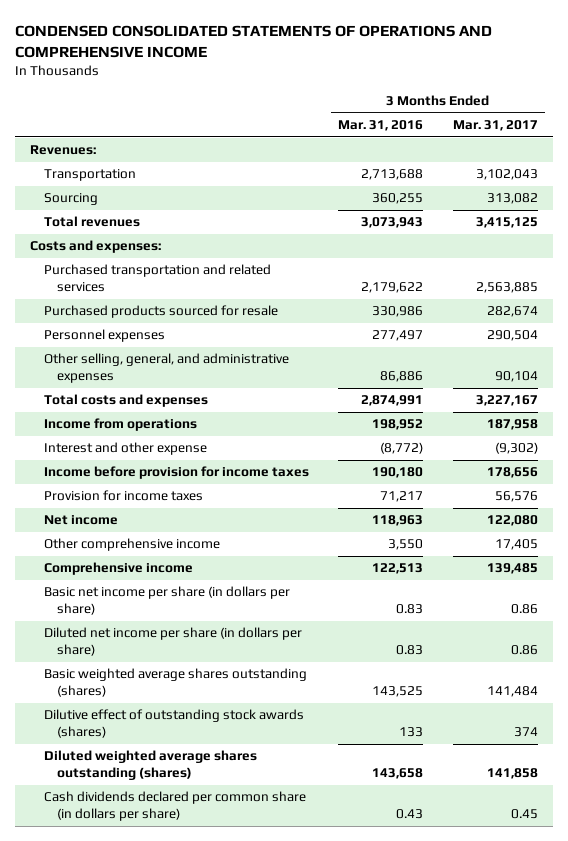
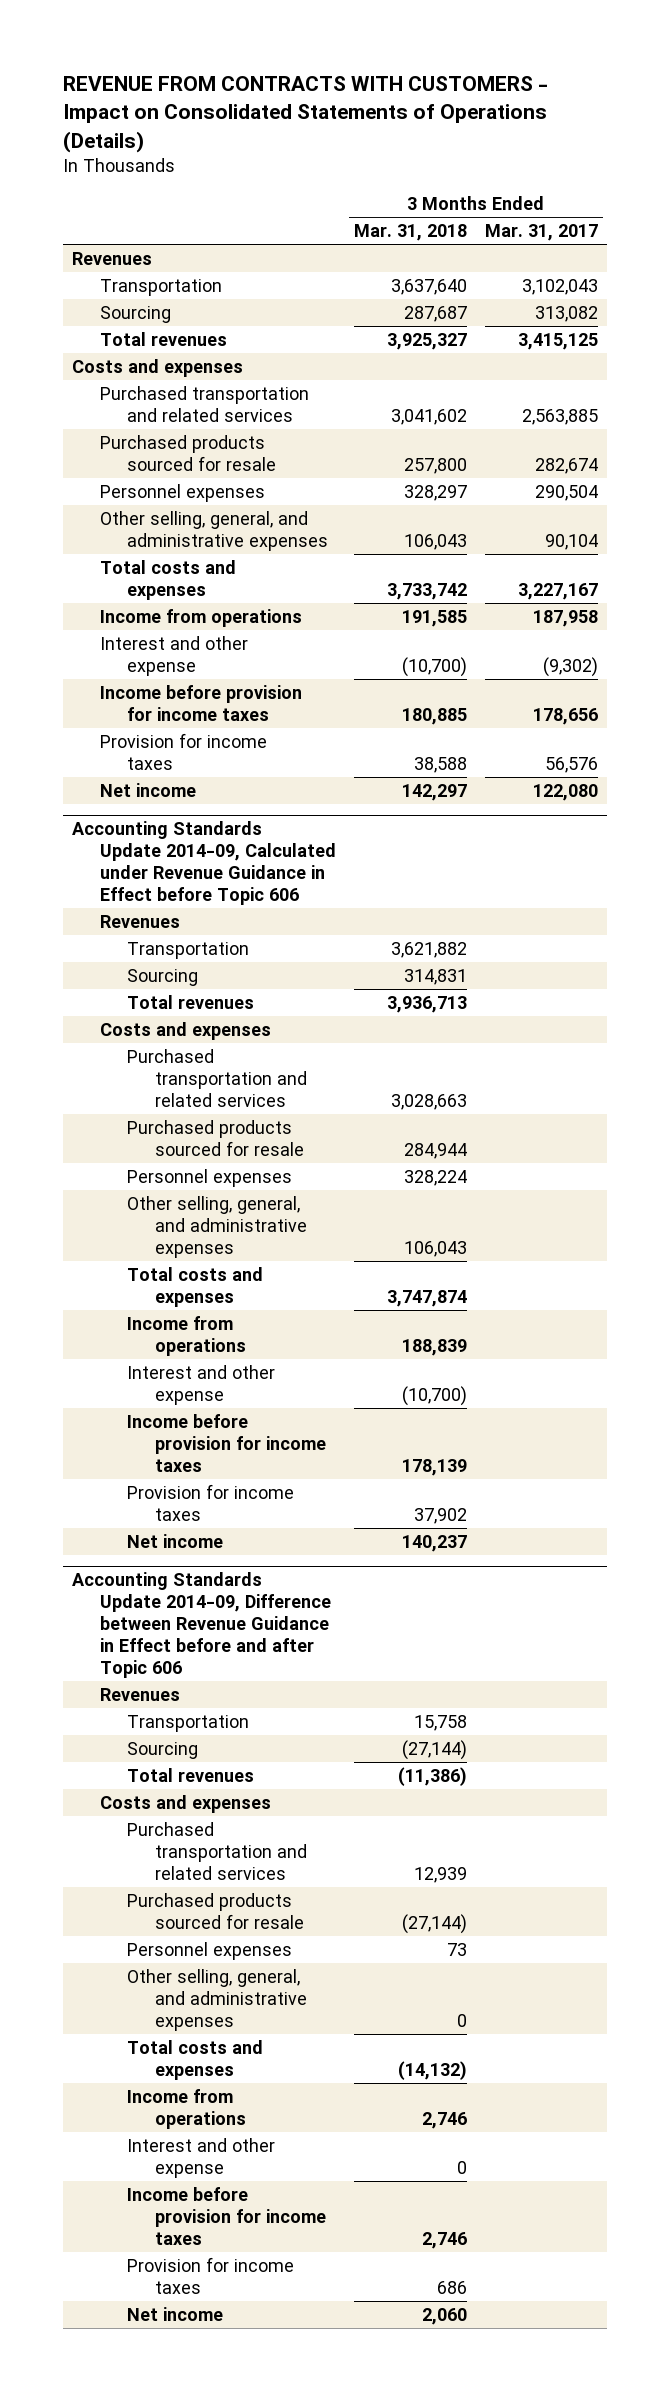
[15,25,493,59] CONDENSED CONSOLIDATED STATEMENTS OF OPERATIONS AND COMPREHENSIVE INCOME -> [62,76,548,153] REVENUE FROM CONTRACTS WITH CUSTOMERS - Impact on Consolidated Statements of Operations (Details)
[338,120,424,132] Mar. 31, 2016 -> none
none -> [353,224,467,242] Mar. 31, 2018
[30,145,97,156] Revenues: -> [72,251,153,265] Revenues
[30,240,162,254] Costs and expenses: -> [72,358,244,377] Costs and expenses
[43,538,220,552] Other comprehensive income -> none
[43,562,193,576] Comprehensive income -> none
[43,586,290,615] Basic net income per share (in dollars per share) -> none
[43,627,302,656] Diluted net income per share (in dollars per share) -> none
[43,668,307,697] Basic weighted average shares outstanding (shares) -> none
[43,709,304,738] Dilutive effect of outstanding stock awards (shares) -> none
[43,750,257,780] Diluted weighted average shares outstanding (shares) -> none
[43,791,306,821] Cash dividends declared per common share (in dollars per share) -> none
none -> [72,820,336,906] Accounting Standards Update 2014-09, Calculated under Revenue Guidance in Effect before Topic 606
none -> [99,914,180,928] Revenues
none -> [127,941,250,959] Transportation
none -> [127,968,199,986] Sourcing
none -> [127,994,255,1009] Total revenues
none -> [99,1021,271,1040] Costs and expenses
none -> [127,1048,307,1108] Purchased transportation and related services
none -> [127,1119,304,1156] Purchased products sourced for resale
none -> [127,1168,293,1187] Personnel expenses
none -> [127,1195,307,1259] Other selling, general, and administrative expenses
none -> [127,1266,264,1307] Total costs and expenses
none -> [127,1315,246,1356] Income from operations
none -> [127,1364,276,1405] Interest and other expense
none -> [127,1413,326,1473] Income before provision for income taxes
none -> [127,1483,295,1521] Provision for income taxes
none -> [127,1533,224,1548] Net income
none -> [72,1571,331,1679] Accounting Standards Update 2014-09, Difference between Revenue Guidance in Effect before and after Topic 606
none -> [99,1687,180,1701] Revenues
none -> [127,1714,250,1732] Transportation
none -> [127,1741,199,1759] Sourcing
none -> [127,1767,255,1782] Total revenues
none -> [99,1794,271,1813] Costs and expenses
none -> [127,1821,307,1881] Purchased transportation and related services
none -> [127,1892,304,1929] Purchased products sourced for resale
none -> [127,1941,293,1960] Personnel expenses
none -> [127,1968,307,2032] Other selling, general, and administrative expenses
none -> [127,2039,264,2080] Total costs and expenses
none -> [127,2088,246,2129] Income from operations
none -> [127,2137,276,2178] Interest and other expense
none -> [127,2186,326,2246] Income before provision for income taxes
none -> [127,2256,295,2294] Provision for income taxes
none -> [127,2306,224,2321] Net income

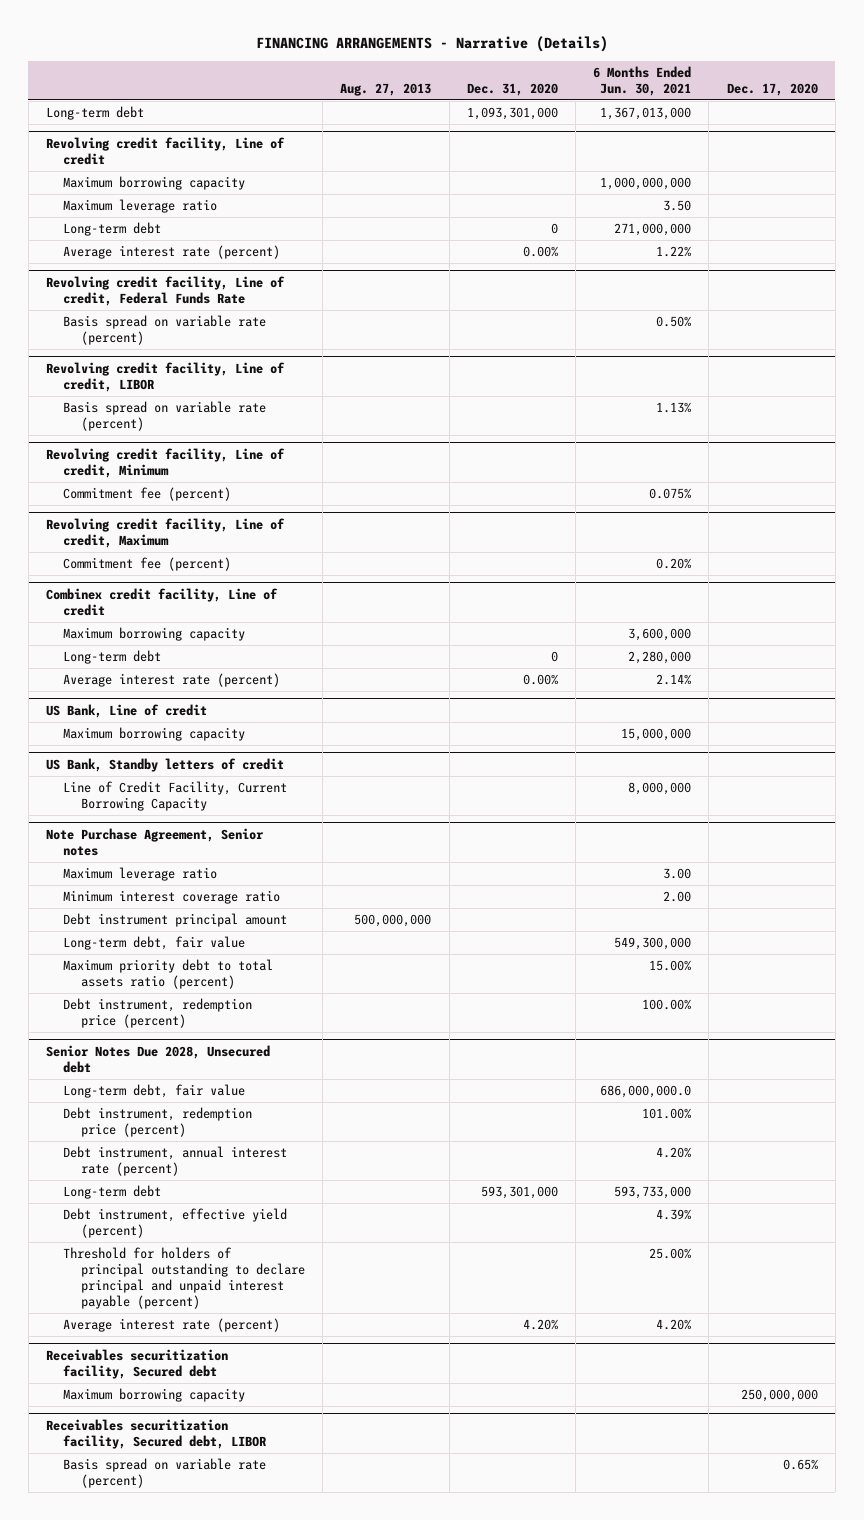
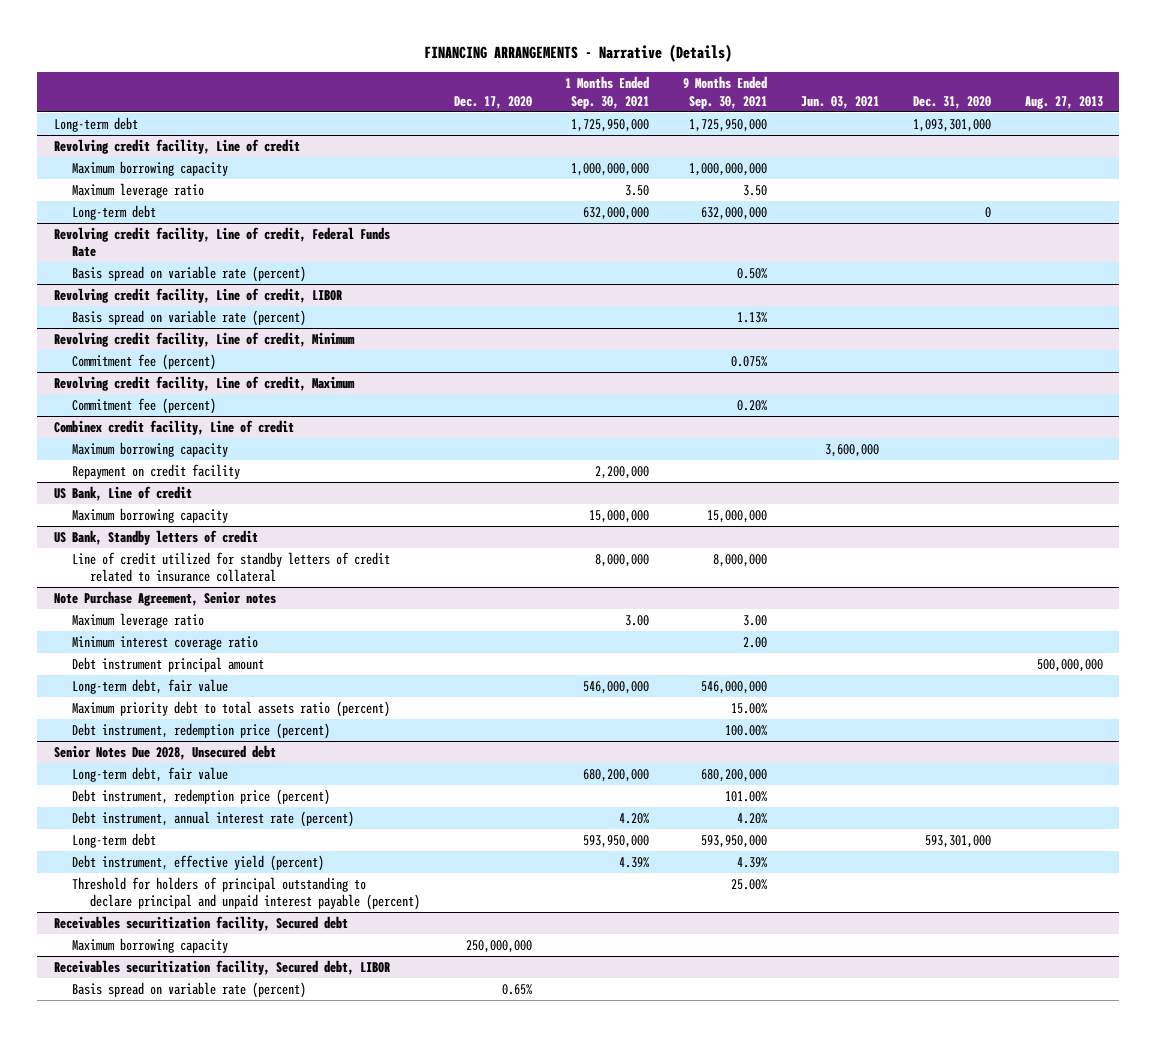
[593,65,692,96] 6 Months Ended Jun. 30, 2021 -> none
none -> [565,76,650,109] 1 Months Ended Sep. 30, 2021
none -> [683,76,768,109] 9 Months Ended Sep. 30, 2021
none -> [800,95,879,109] Jun. 03, 2021
[63,244,281,259] Average interest rate (percent) -> none
[63,649,162,664] Long-term debt -> none
[63,672,281,687] Average interest rate (percent) -> none
none -> [71,463,240,479] Repayment on credit facility
[63,780,288,811] Line of Credit Facility, Current Borrowing Capacity -> [71,551,390,583] Line of credit utilized for standby letters of credit related to insurance collateral
[63,1317,281,1332] Average interest rate (percent) -> none

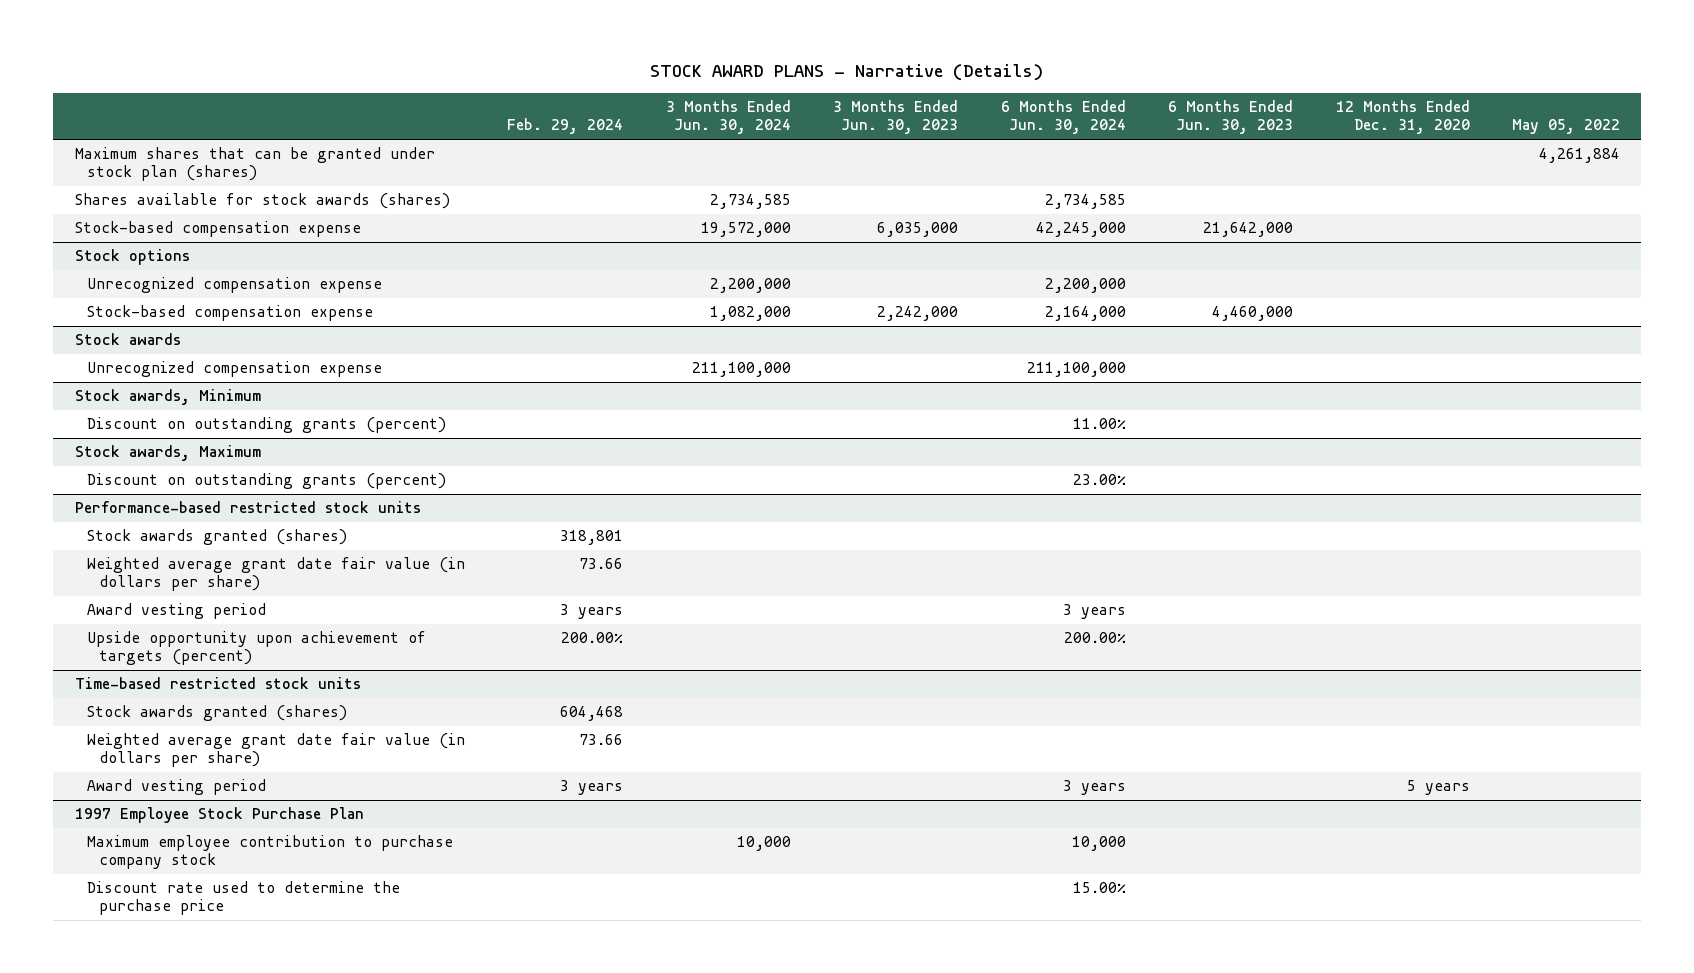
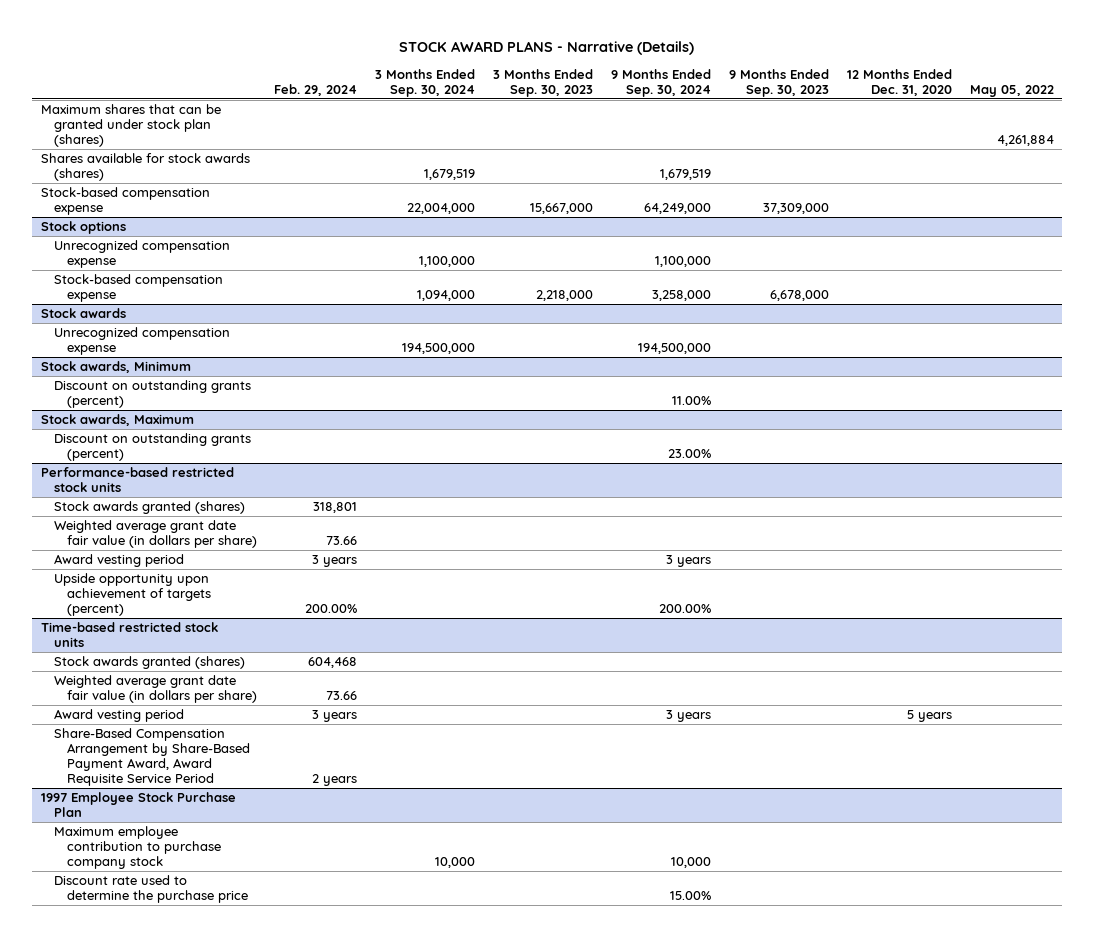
[665,100,791,135] 3 Months Ended Jun. 30, 2024 -> none
[833,100,959,135] 3 Months Ended Jun. 30, 2023 -> none
[1000,100,1126,135] 6 Months Ended Jun. 30, 2024 -> none
[1168,100,1294,135] 6 Months Ended Jun. 30, 2023 -> none
none -> [375,68,476,97] 3 Months Ended Sep. 30, 2024
none -> [493,68,594,97] 3 Months Ended Sep. 30, 2023
none -> [610,68,711,97] 9 Months Ended Sep. 30, 2024
none -> [728,68,829,97] 9 Months Ended Sep. 30, 2023
none -> [53,728,250,786] Share-Based Compensation Arrangement by Share-Based Payment Award, Award Requisite Service Period

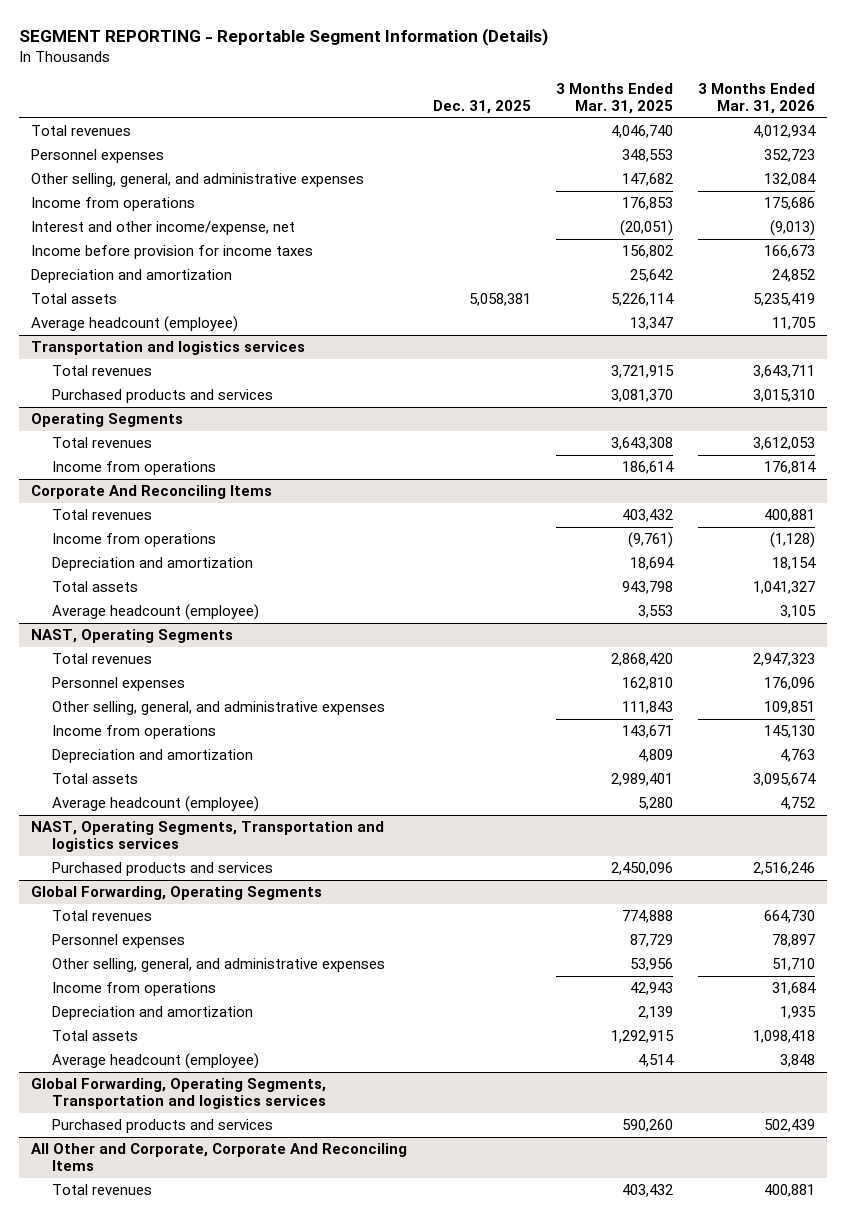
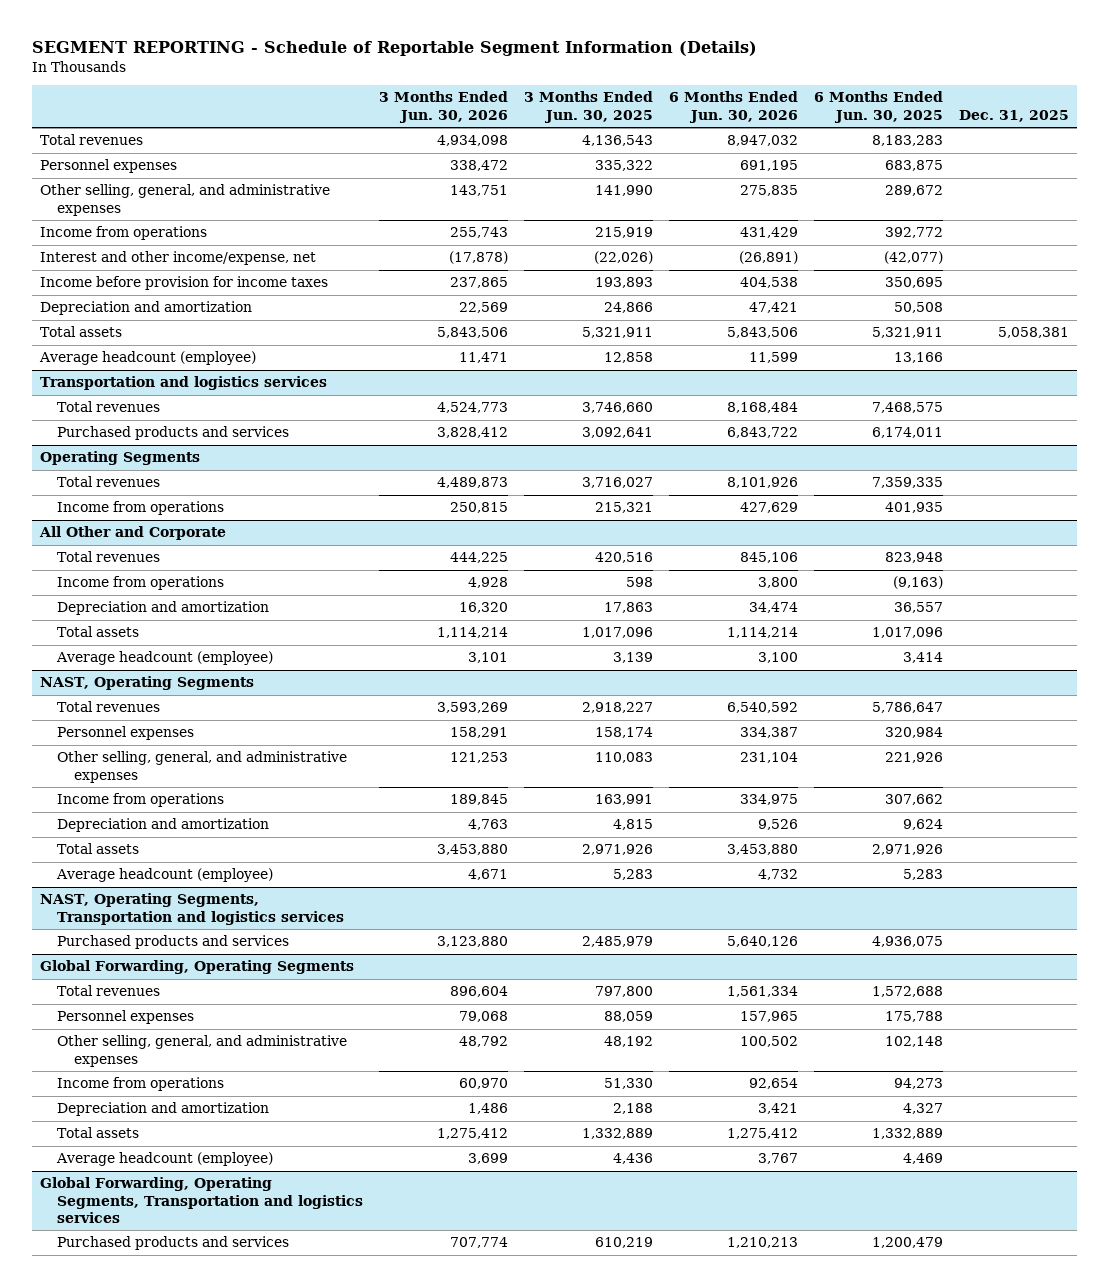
[18,28,548,47] SEGMENT REPORTING - Reportable Segment Information (Details) -> [32,41,758,57] SEGMENT REPORTING - Schedule of Reportable Segment Information (Details)
[555,82,673,115] 3 Months Ended Mar. 31, 2025 -> none
[697,82,815,115] 3 Months Ended Mar. 31, 2026 -> none
none -> [378,91,508,123] 3 Months Ended Jun. 30, 2026
none -> [523,91,653,123] 3 Months Ended Jun. 30, 2025
none -> [668,91,798,123] 6 Months Ended Jun. 30, 2026
none -> [813,91,943,123] 6 Months Ended Jun. 30, 2025
[31,485,273,500] Corporate And Reconciling Items -> [39,526,227,541] All Other and Corporate
[31,1143,408,1172] All Other and Corporate, Corporate And Reconciling Items -> none
[52,1184,153,1196] Total revenues -> none

